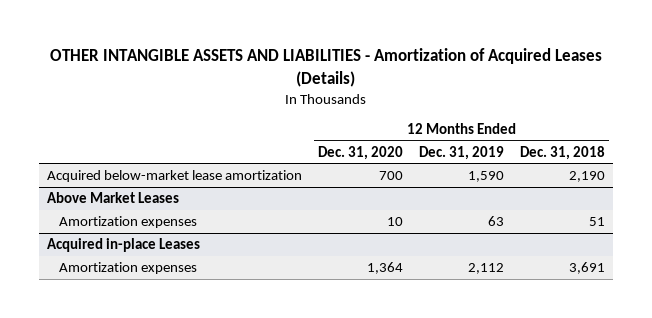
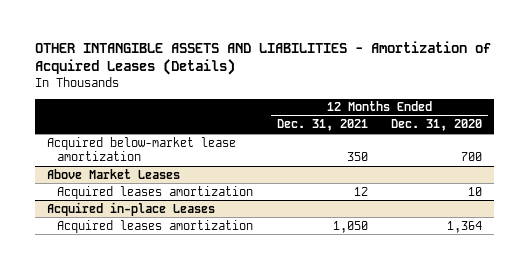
[419,145,505,160] Dec. 31, 2019 -> none
[520,145,606,160] Dec. 31, 2018 -> none
none -> [276,119,368,132] Dec. 31, 2021
[59,216,198,229] Amortization expenses -> [56,185,253,199] Acquired leases amortization
[59,262,198,275] Amortization expenses -> [56,219,253,233] Acquired leases amortization

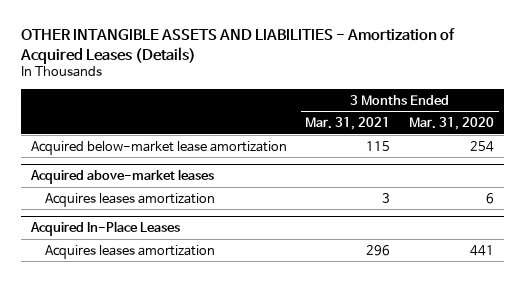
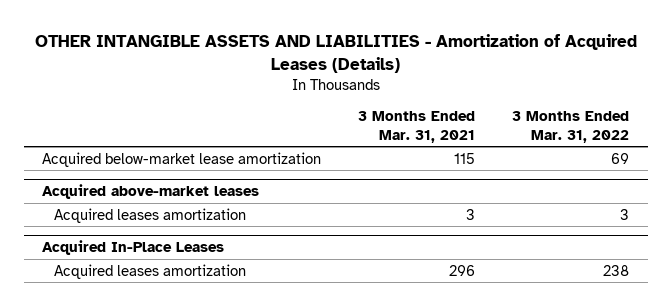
[409,116,495,130] Mar. 31, 2020 -> none
none -> [512,111,630,143] 3 Months Ended Mar. 31, 2022
[44,192,215,207] Acquires leases amortization -> [54,207,247,223] Acquired leases amortization
[44,244,215,259] Acquires leases amortization -> [54,263,247,279] Acquired leases amortization

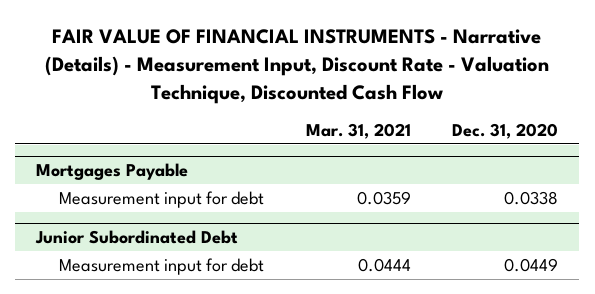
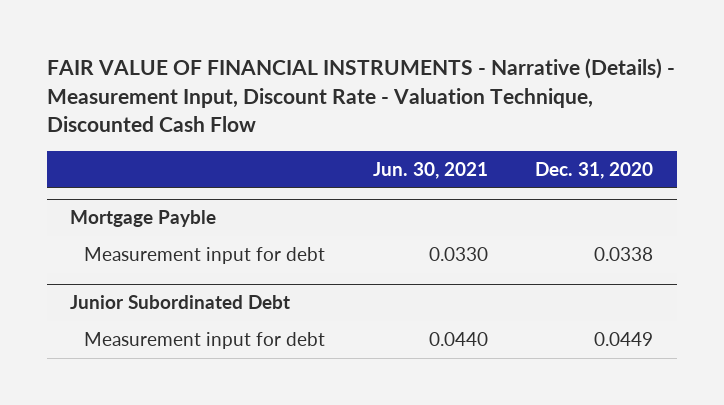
[305,123,411,140] Mar. 31, 2021 -> none
none -> [372,161,488,179] Jun. 30, 2021
[36,162,189,180] Mortgages Payable -> [70,209,217,227] Mortgage Payble

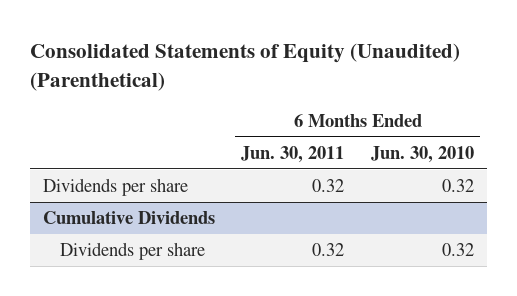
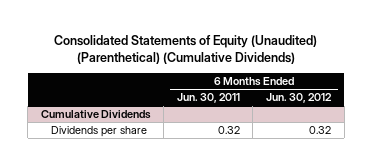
[29,43,460,91] Consolidated Statements of Equity (Unaudited) (Parenthetical) -> [53,34,317,65] Consolidated Statements of Equity (Unaudited) (Parenthetical) (Cumulative Dividends)
[370,146,474,164] Jun. 30, 2010 -> none
none -> [266,93,333,104] Jun. 30, 2012
[42,178,188,197] Dividends per share -> none

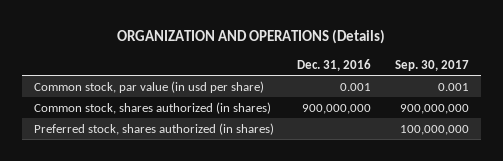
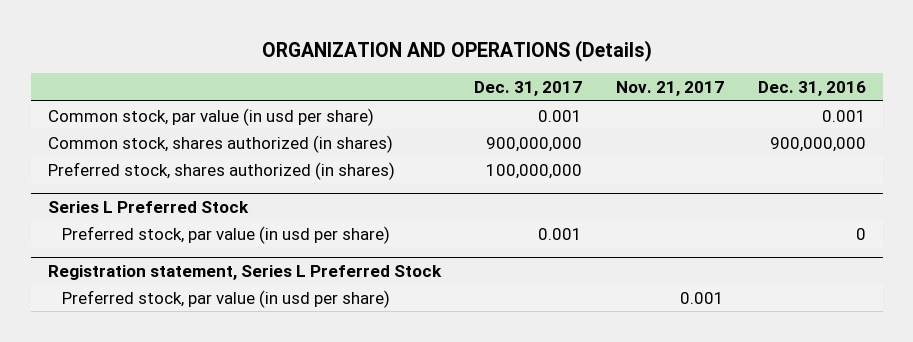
[394,59,469,71] Sep. 30, 2017 -> none
none -> [474,81,583,97] Dec. 31, 2017
none -> [616,81,725,97] Nov. 21, 2017
none -> [47,200,249,213] Series L Preferred Stock
none -> [61,225,390,244] Preferred stock, par value (in usd per share)
none -> [47,264,442,280] Registration statement, Series L Preferred Stock
none -> [61,289,390,308] Preferred stock, par value (in usd per share)

